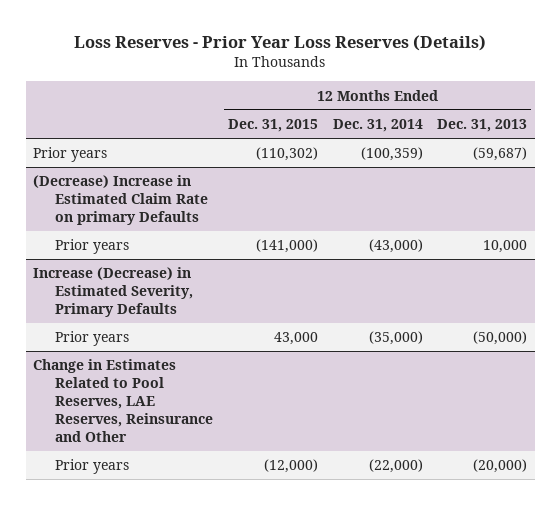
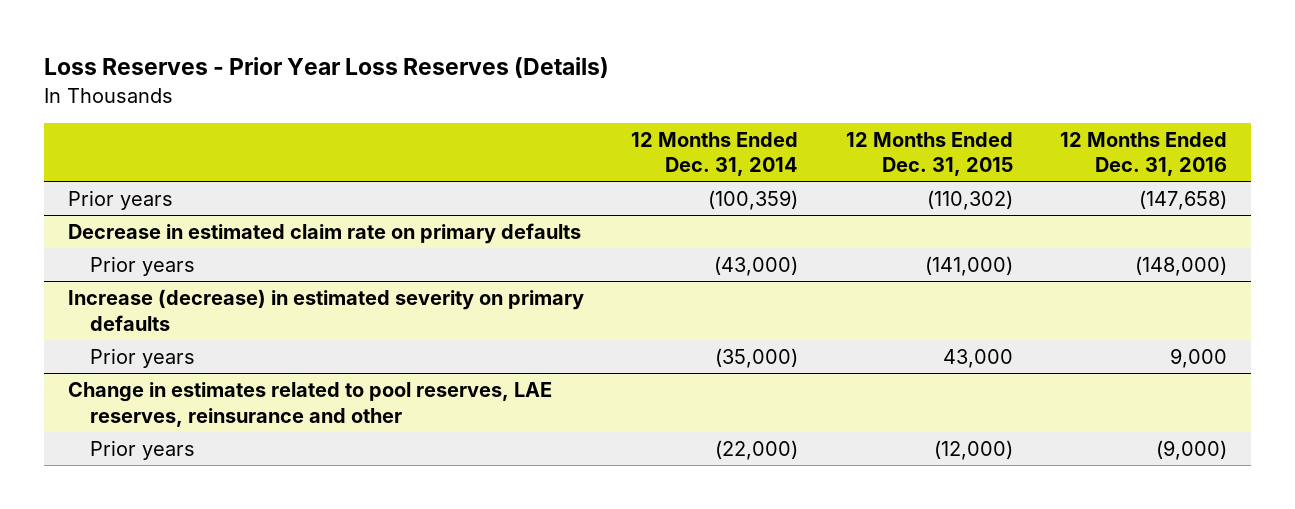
[437,119,528,133] Dec. 31, 2013 -> none
none -> [1060,131,1228,177] 12 Months Ended Dec. 31, 2016
[33,175,209,226] (Decrease) Increase in Estimated Claim Rate on primary Defaults -> [67,222,581,244] Decrease in estimated claim rate on primary defaults
[33,267,194,318] Increase (Decrease) in Estimated Severity, Primary Defaults -> [67,288,584,331] Increase (decrease) in estimated severity on primary defaults
[33,359,214,443] Change in Estimates Related to Pool Reserves, LAE Reserves, Reinsurance and Other -> [67,381,552,427] Change in estimates related to pool reserves, LAE reserves, reinsurance and other

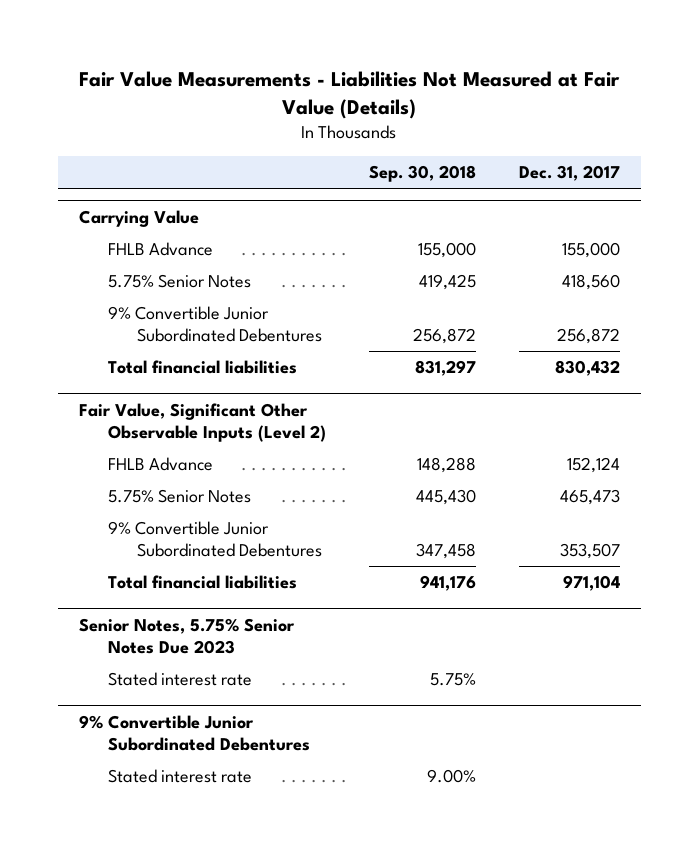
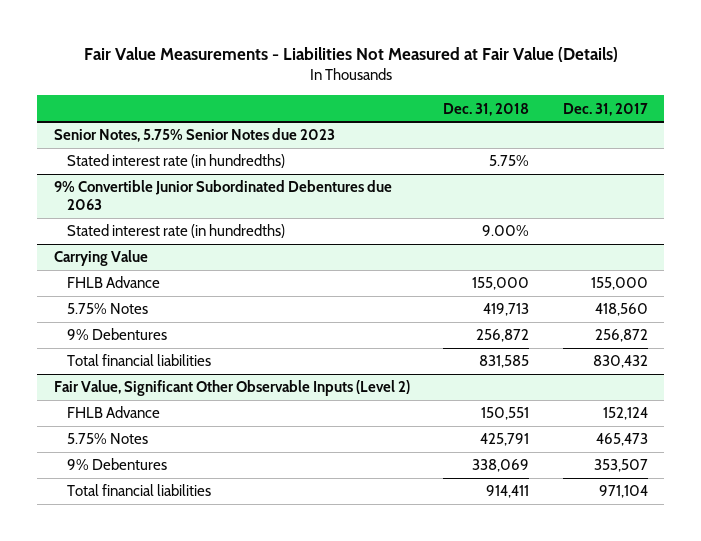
[368,165,476,183] Sep. 30, 2018 -> none
none -> [443,102,530,116] Dec. 31, 2018
none -> [53,128,335,143] Senior Notes, 5.75% Senior Notes due 2023
none -> [66,154,285,169] Stated interest rate (in hundredths)
none -> [53,180,392,211] 9% Convertible Junior Subordinated Debentures due 2063
none -> [66,224,285,239] Stated interest rate (in hundredths)
[108,274,252,289] 5.75% Senior Notes -> [66,303,148,315] 5.75% Notes
[108,306,322,342] 9% Convertible Junior Subordinated Debentures -> [66,328,167,341] 9% Debentures
[108,489,252,504] 5.75% Senior Notes -> [66,433,148,445] 5.75% Notes
[108,521,322,557] 9% Convertible Junior Subordinated Debentures -> [66,458,167,471] 9% Debentures
[79,618,296,654] Senior Notes, 5.75% Senior Notes Due 2023 -> none
[108,672,253,687] Stated interest rate -> none
[79,715,311,751] 9% Convertible Junior Subordinated Debentures -> none
[108,769,253,784] Stated interest rate -> none

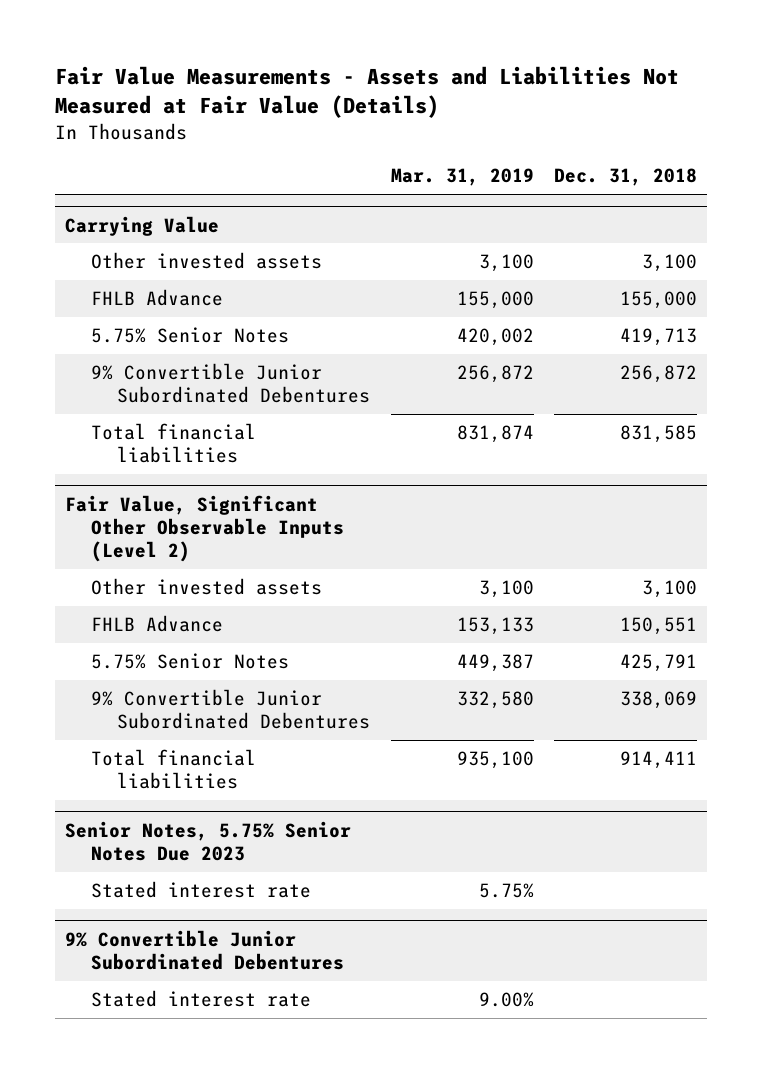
[83,47,618,63] Fair Value Measurements - Liabilities Not Measured at Fair Value (Details) -> [55,66,680,119] Fair Value Measurements - Assets and Liabilities Not Measured at Fair Value (Details)
[562,102,648,116] Dec. 31, 2017 -> none
none -> [390,168,534,187] Mar. 31, 2019
[53,128,335,143] Senior Notes, 5.75% Senior Notes due 2023 -> none
[66,154,285,169] Stated interest rate (in hundredths) -> none
[53,180,392,211] 9% Convertible Junior Subordinated Debentures due 2063 -> none
[66,224,285,239] Stated interest rate (in hundredths) -> none
none -> [91,252,323,270] Other invested assets
[66,303,148,315] 5.75% Notes -> [91,327,290,344] 5.75% Senior Notes
[66,328,167,341] 9% Debentures -> [91,363,371,404] 9% Convertible Junior Subordinated Debentures
none -> [91,578,323,596] Other invested assets
[66,433,148,445] 5.75% Notes -> [91,653,290,670] 5.75% Senior Notes
[66,458,167,471] 9% Debentures -> [91,689,371,730] 9% Convertible Junior Subordinated Debentures
none -> [65,820,352,861] Senior Notes, 5.75% Senior Notes Due 2023
none -> [91,881,312,899] Stated interest rate
none -> [65,929,345,970] 9% Convertible Junior Subordinated Debentures
none -> [91,990,312,1008] Stated interest rate

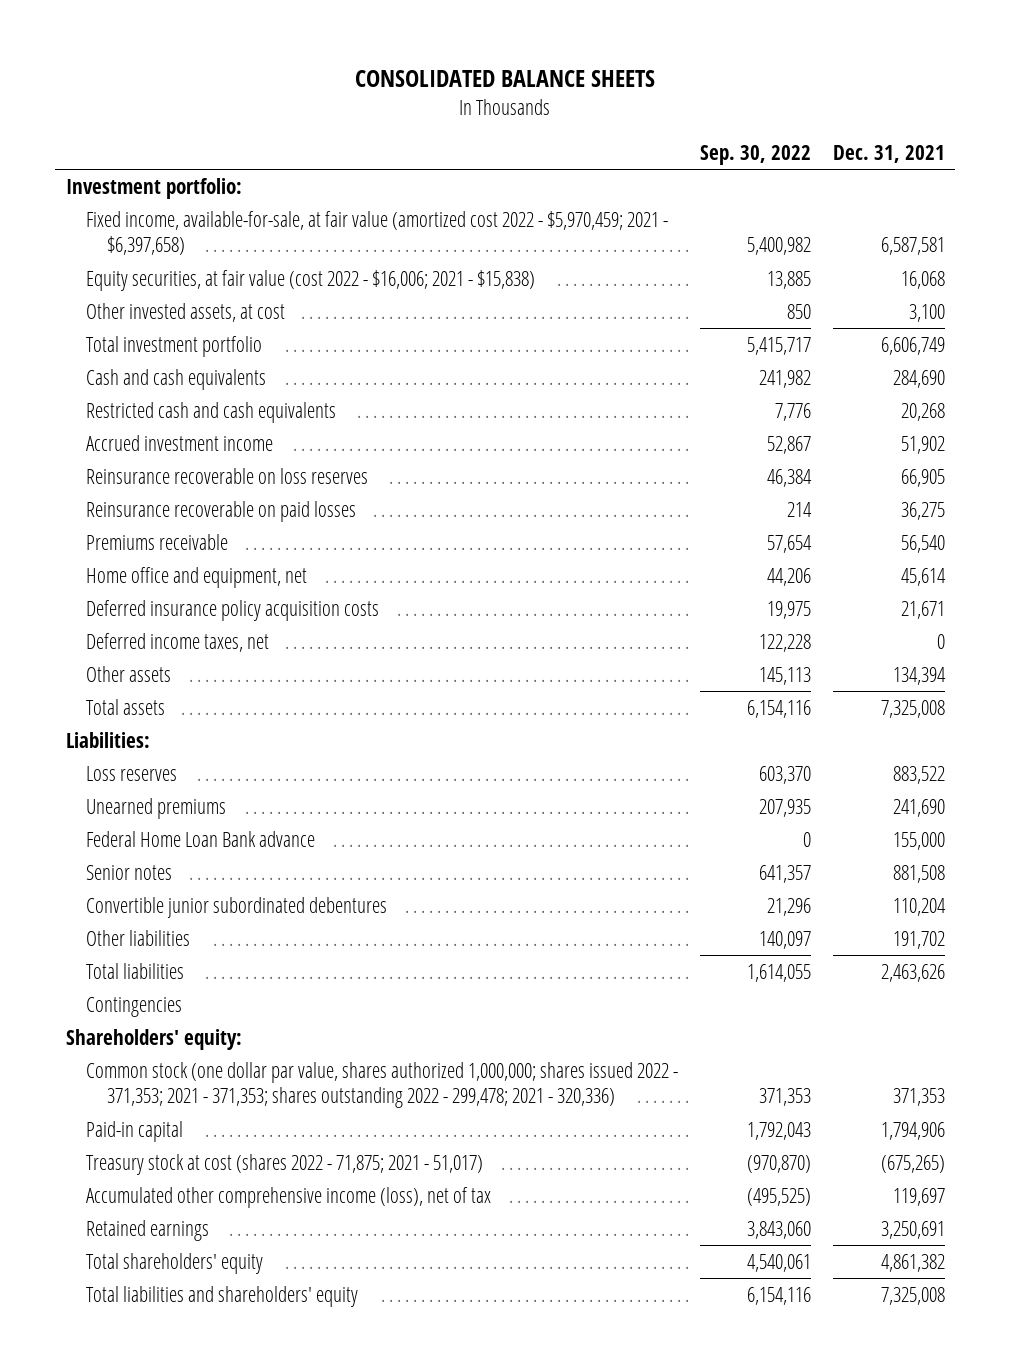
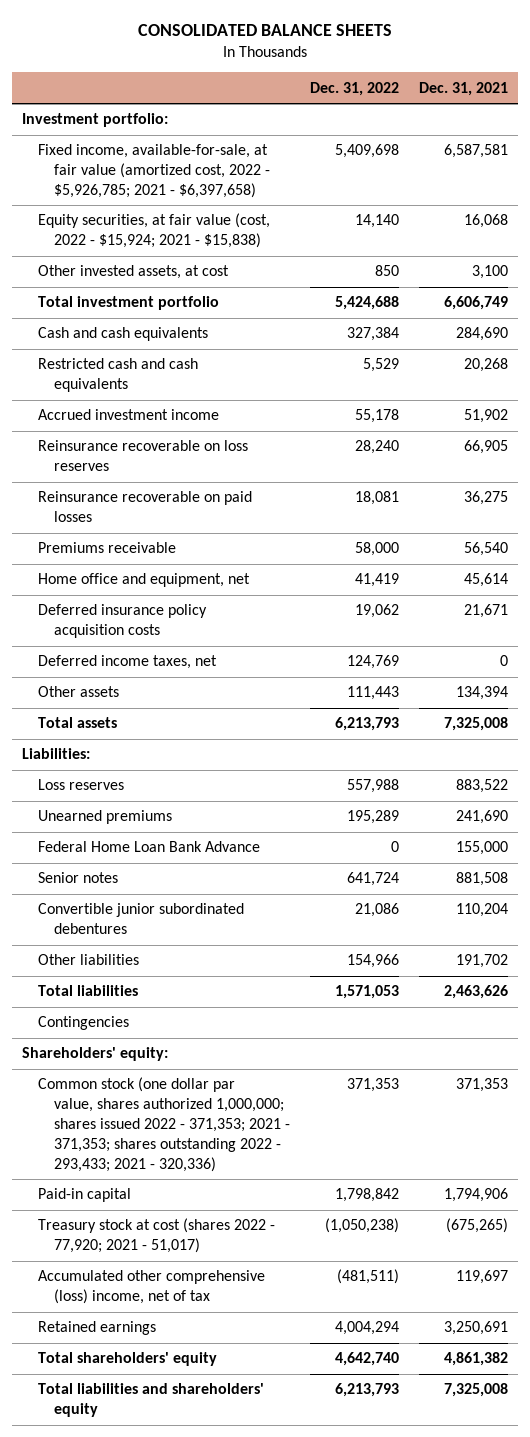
[700,144,812,165] Sep. 30, 2022 -> none
none -> [310,81,400,96] Dec. 31, 2022
[86,210,669,256] Fixed income, available-for-sale, at fair value (amortized cost 2022 - $5,970,459; 2021 - $6,397,658) -> [38,144,271,199] Fixed income, available-for-sale, at fair value (amortized cost, 2022 - $5,926,785; 2021 - $6,397,658)
[86,269,536,291] Equity securities, at fair value (cost 2022 - $16,006; 2021 - $15,838) -> [38,213,271,249] Equity securities, at fair value (cost, 2022 - $15,924; 2021 - $15,838)
[86,830,316,847] Federal Home Loan Bank advance -> [38,841,261,853] Federal Home Loan Bank Advance
[86,1061,679,1109] Common stock (one dollar par value, shares authorized 1,000,000; shares issued 2022 - 371,353; 2021 - 371,353; shares outstanding 2022 - 299,478; 2021 - 320,336) -> [38,1077,291,1172] Common stock (one dollar par value, shares authorized 1,000,000; shares issued 2022 - 371,353; 2021 - 371,353; shares outstanding 2022 - 293,433; 2021 - 320,336)
[86,1153,484,1175] Treasury stock at cost (shares 2022 - 71,875; 2021 - 51,017) -> [38,1218,276,1254] Treasury stock at cost (shares 2022 - 77,920; 2021 - 51,017)
[86,1186,492,1208] Accumulated other comprehensive income (loss), net of tax -> [38,1270,266,1305] Accumulated other comprehensive (loss) income, net of tax

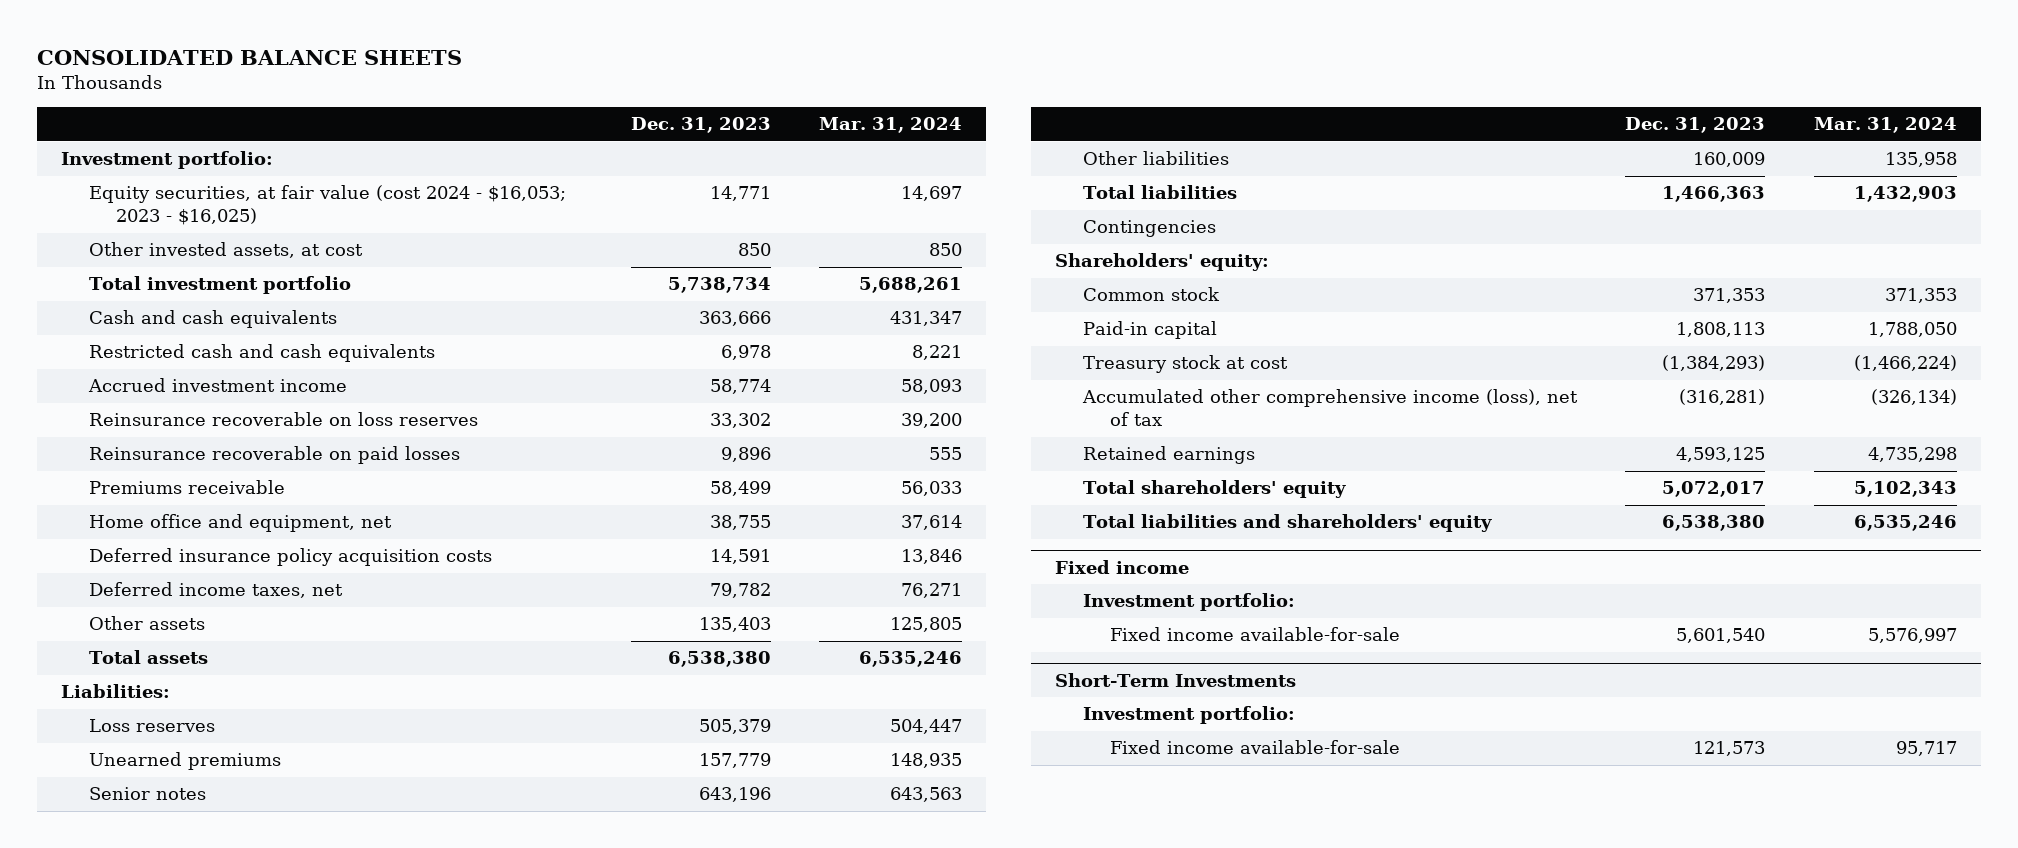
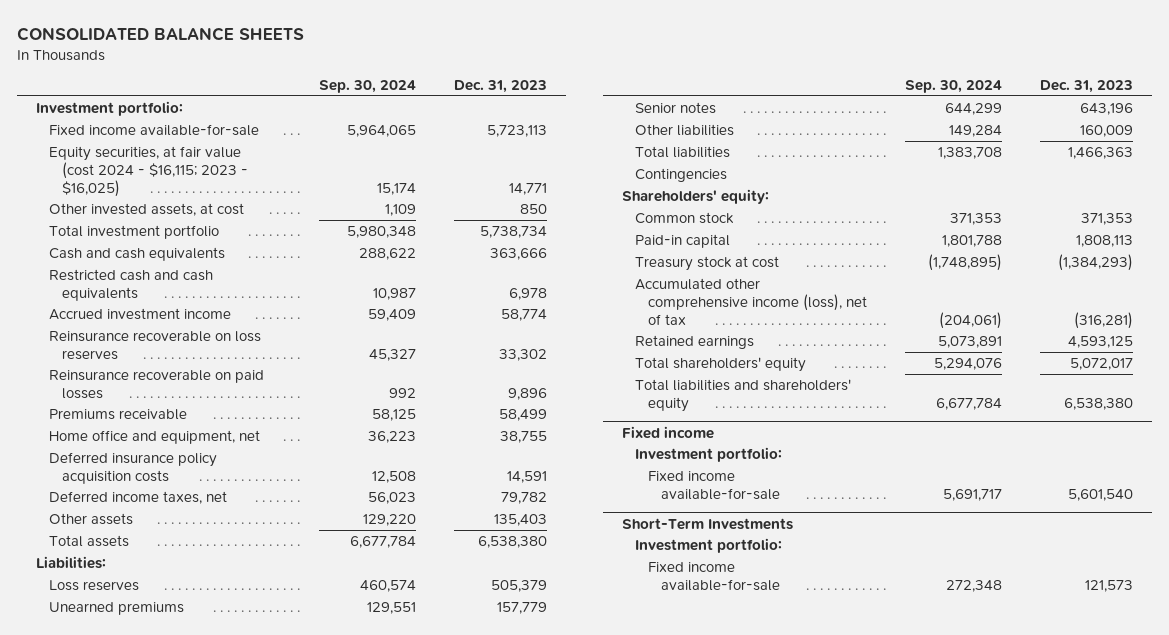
[819,117,963,134] Mar. 31, 2024 -> none
none -> [318,80,416,94] Sep. 30, 2024
none -> [48,123,259,136] Fixed income available-for-sale
[88,185,566,226] Equity securities, at fair value (cost 2024 - $16,053; 2023 - $16,025) -> [48,145,248,197] Equity securities, at fair value (cost 2024 - $16,115; 2023 - $16,025)

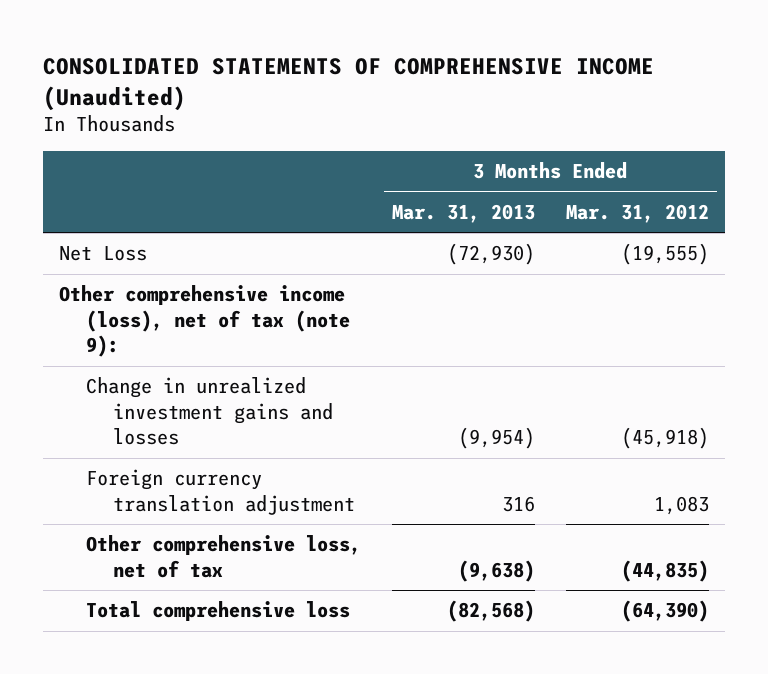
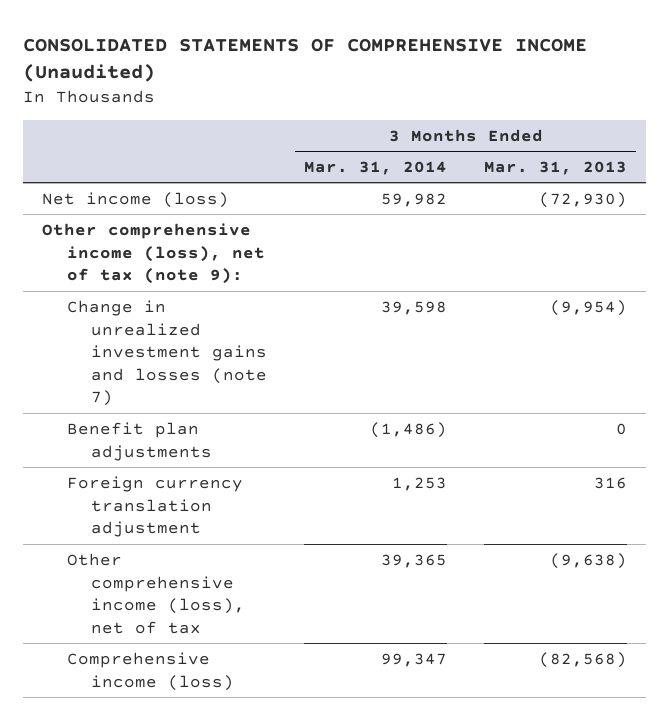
[566,203,710,223] Mar. 31, 2012 -> none
none -> [304,160,448,175] Mar. 31, 2014
[58,246,147,262] Net Loss -> [41,191,229,208] Net income (loss)
[85,377,333,446] Change in unrealized investment gains and losses -> [66,299,268,407] Change in unrealized investment gains and losses (note 7)
none -> [66,421,213,461] Benefit plan adjustments
[85,535,361,578] Other comprehensive loss, net of tax -> [66,552,246,634] Other comprehensive income (loss), net of tax
[85,601,350,622] Total comprehensive loss -> [66,651,235,691] Comprehensive income (loss)

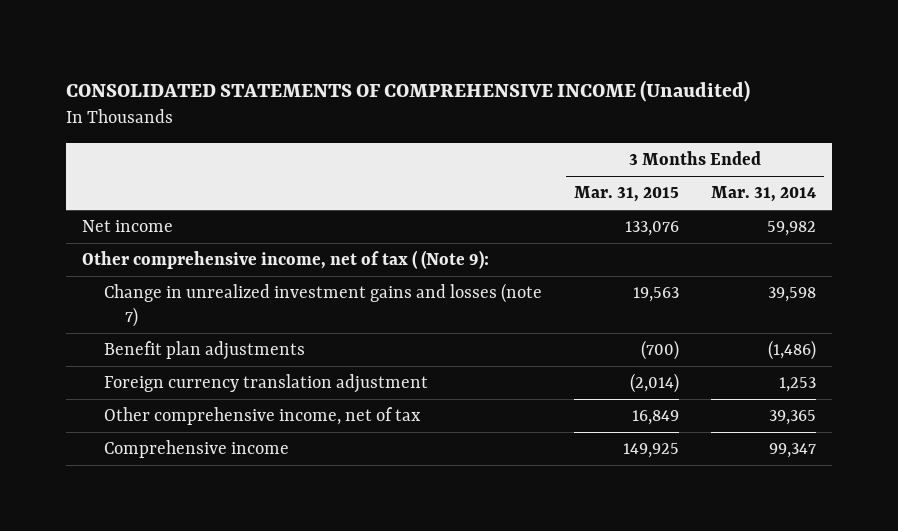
[484,160,628,175] Mar. 31, 2013 -> none
none -> [573,186,679,203] Mar. 31, 2015
[41,191,229,208] Net income (loss) -> [82,220,174,233] Net income
[41,222,265,285] Other comprehensive income (loss), net of tax (note 9): -> [82,250,490,270] Other comprehensive income, net of tax ( (Note 9):
[66,552,246,634] Other comprehensive income (loss), net of tax -> [103,407,421,426] Other comprehensive income, net of tax
[66,651,235,691] Comprehensive income (loss) -> [103,440,289,459] Comprehensive income

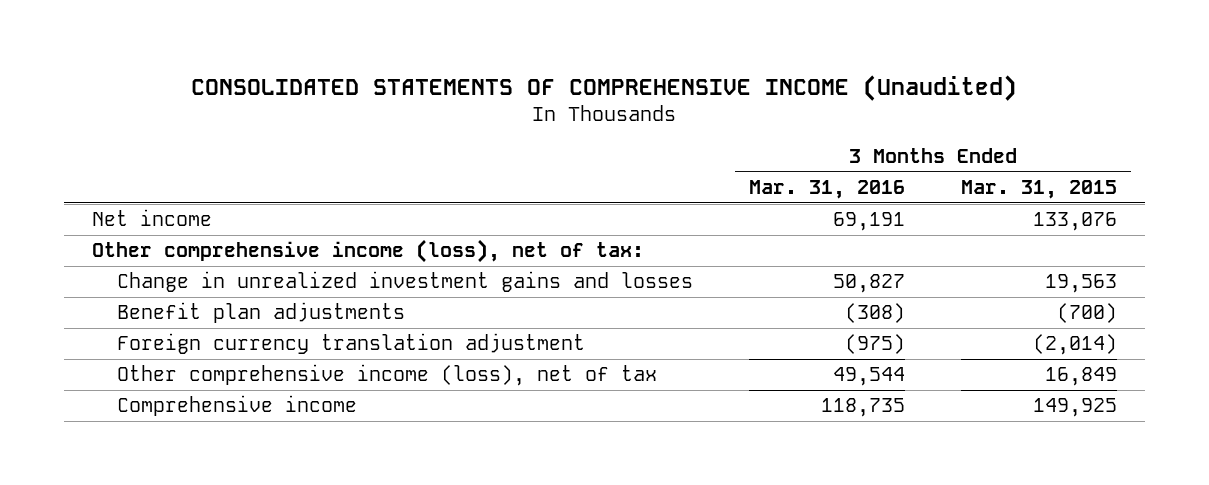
[710,186,816,203] Mar. 31, 2014 -> none
none -> [749,180,906,200] Mar. 31, 2016
[82,250,490,270] Other comprehensive income, net of tax ( (Note 9): -> [91,239,644,264] Other comprehensive income (loss), net of tax:
[103,283,542,328] Change in unrealized investment gains and losses (note 7) -> [117,271,694,293] Change in unrealized investment gains and losses
[103,407,421,426] Other comprehensive income, net of tax -> [117,364,658,387] Other comprehensive income (loss), net of tax

